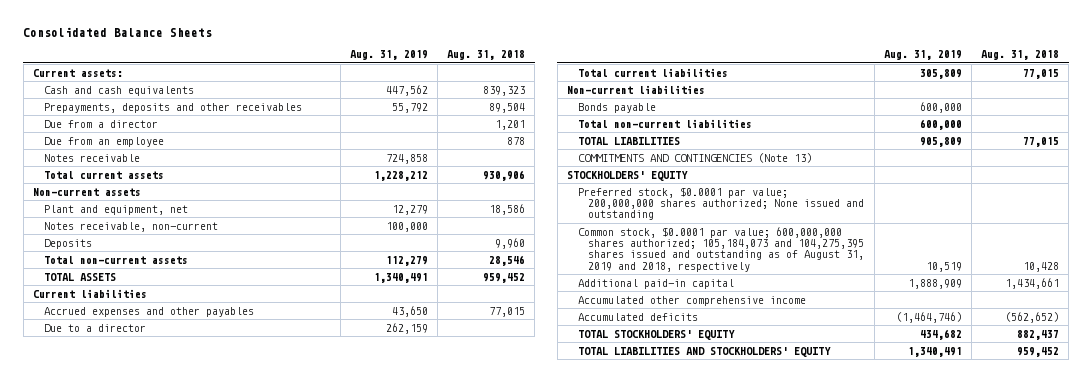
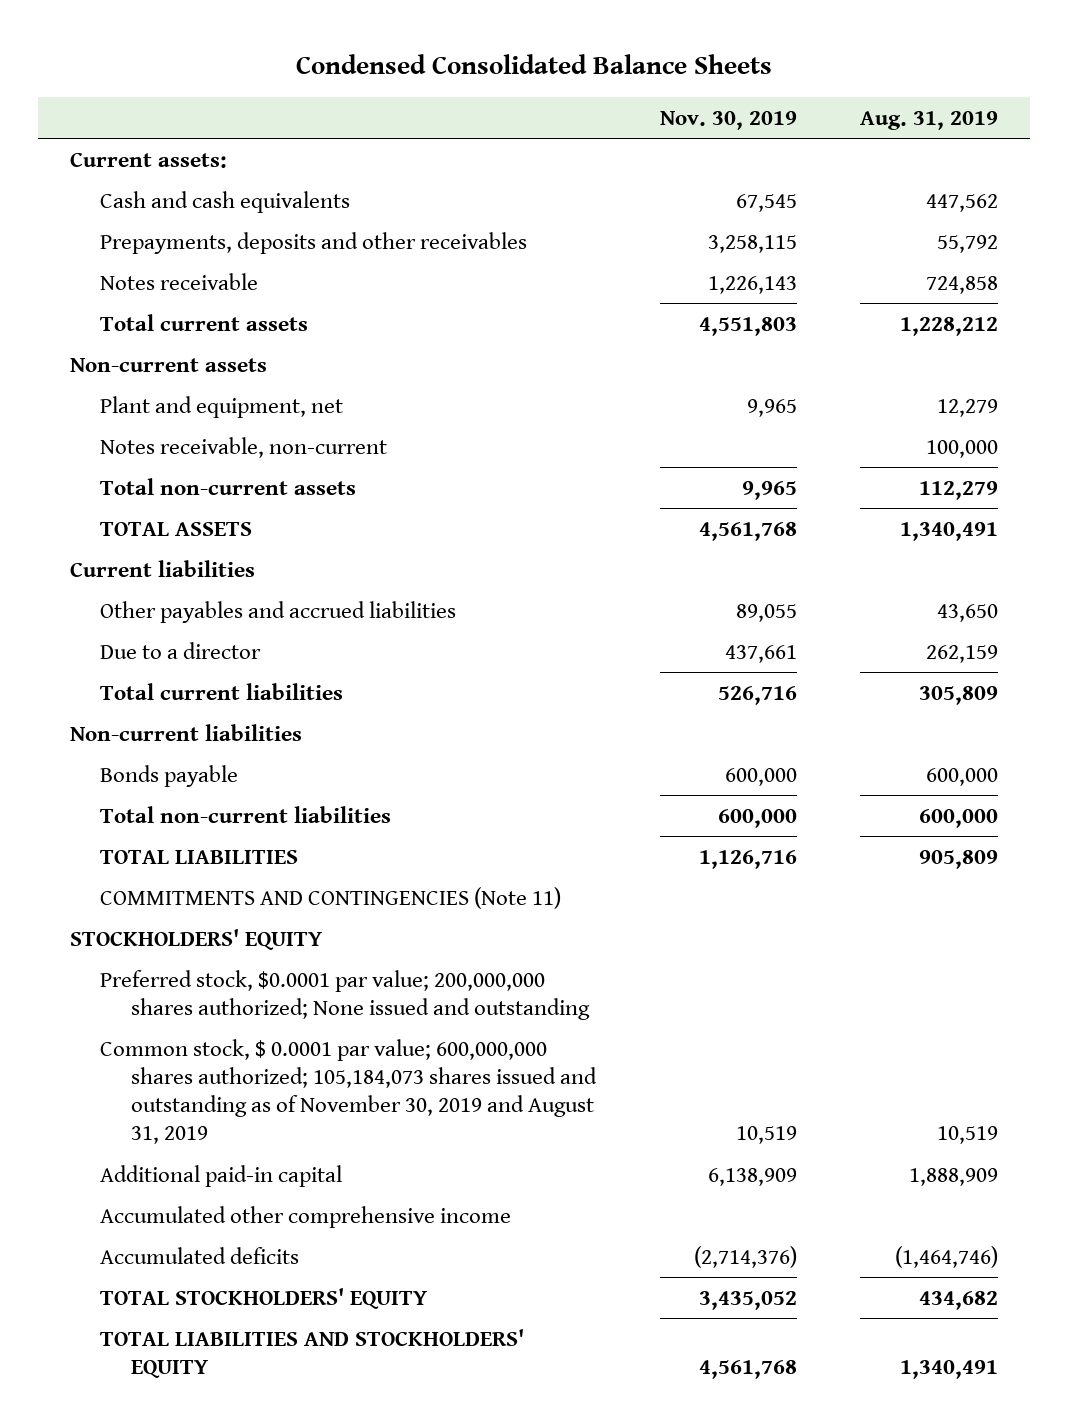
[23,26,213,37] Consolidated Balance Sheets -> [296,53,773,74] Condensed Consolidated Balance Sheets
[447,50,526,61] Aug. 31, 2018 -> none
none -> [659,110,797,130] Nov. 30, 2019
[43,119,158,128] Due from a director -> none
[43,136,164,147] Due from an employee -> none
[43,238,92,249] Deposits -> none
[43,306,254,317] Accrued expenses and other payables -> [100,600,457,623] Other payables and accrued liabilities
[577,152,812,163] COMMITMENTS AND CONTINGENCIES (Note 13) -> [100,886,562,909] COMMITMENTS AND CONTINGENCIES (Note 11)
[577,226,865,272] Common stock, $0.0001 par value; 600,000,000 shares authorized; 105,184,073 and 104,275,395 shares issued and outstanding as of August 31, 2019 and 2018, respectively -> [100,1038,598,1144] Common stock, $ 0.0001 par value; 600,000,000 shares authorized; 105,184,073 shares issued and outstanding as of November 30, 2019 and August 31, 2019

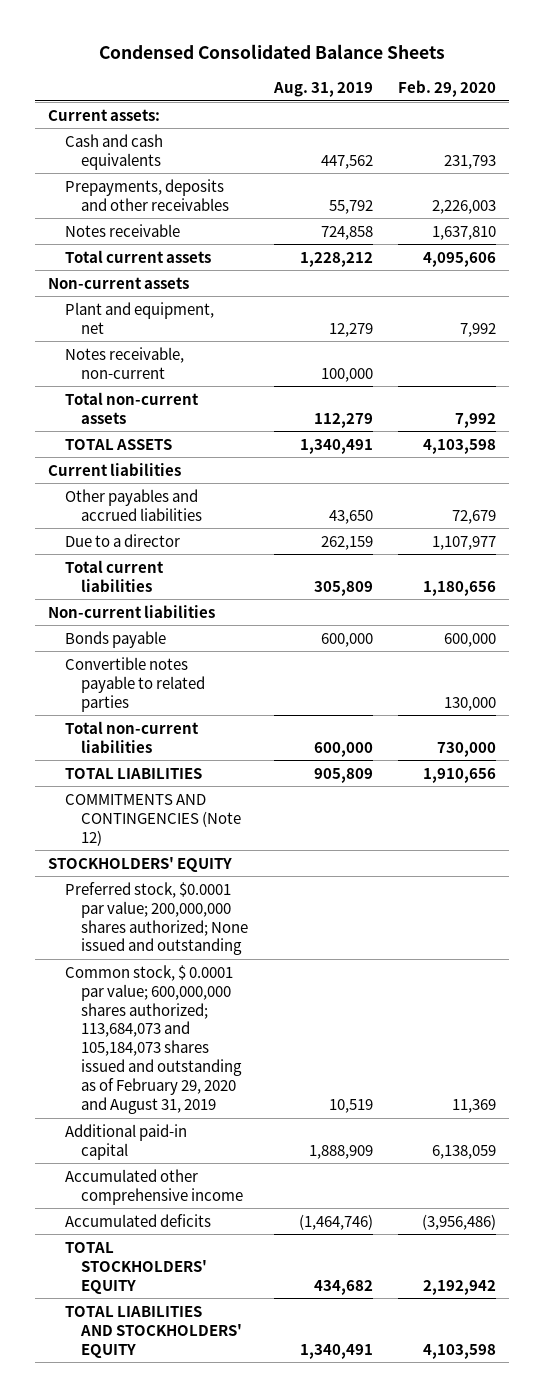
[659,110,797,130] Nov. 30, 2019 -> none
none -> [398,79,497,97] Feb. 29, 2020
none -> [64,656,206,712] Convertible notes payable to related parties
[100,886,562,909] COMMITMENTS AND CONTINGENCIES (Note 11) -> [64,793,242,846] COMMITMENTS AND CONTINGENCIES (Note 12)
[100,1038,598,1144] Common stock, $ 0.0001 par value; 600,000,000 shares authorized; 105,184,073 shares issued and outstanding as of November 30, 2019 and August 31, 2019 -> [64,964,243,1114] Common stock, $ 0.0001 par value; 600,000,000 shares authorized; 113,684,073 and 105,184,073 shares issued and outstanding as of February 29, 2020 and August 31, 2019

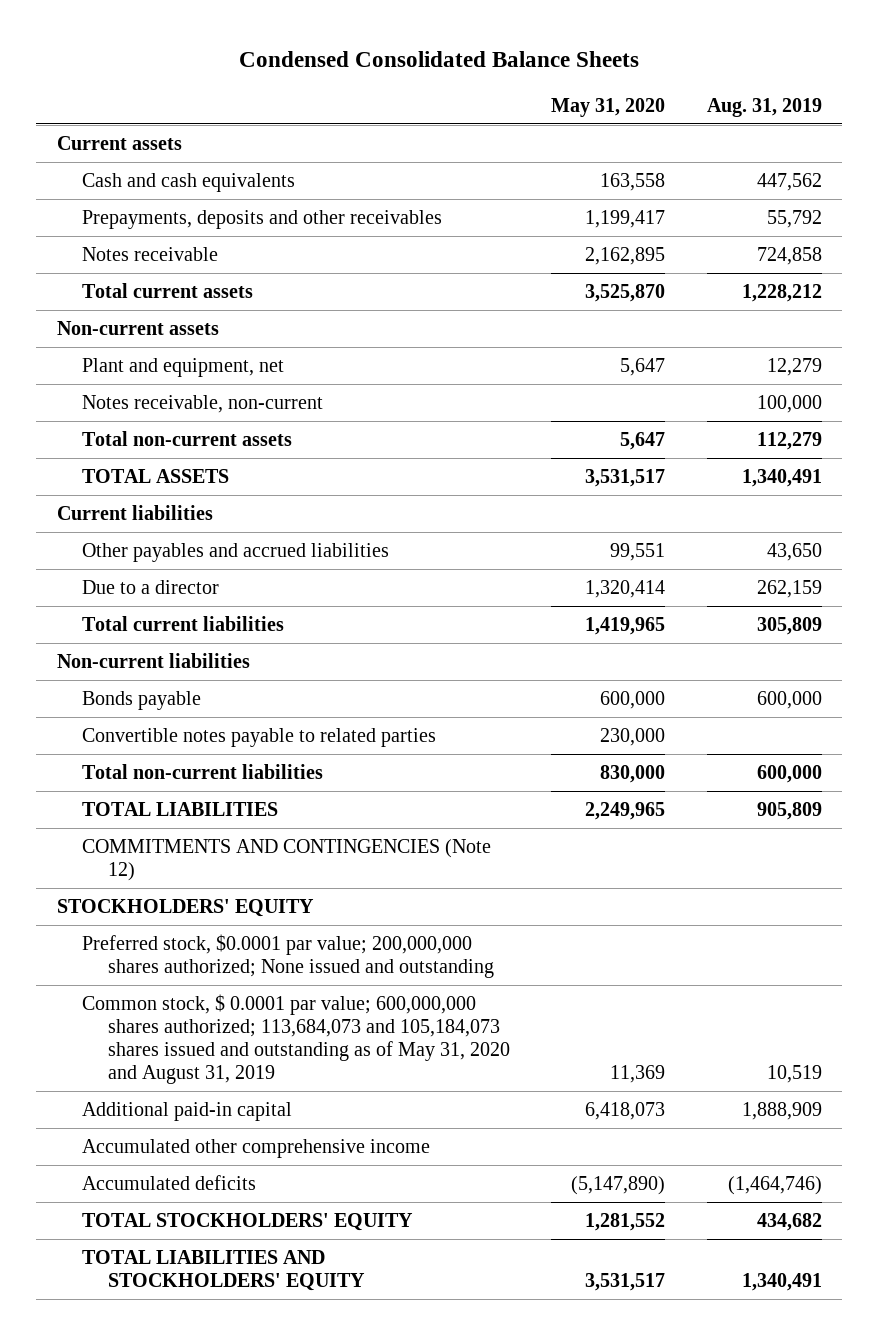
[398,79,497,97] Feb. 29, 2020 -> none
none -> [551,97,666,117] May 31, 2020
[48,108,161,121] Current assets: -> [56,136,182,151] Current assets
[64,964,243,1114] Common stock, $ 0.0001 par value; 600,000,000 shares authorized; 113,684,073 and 105,184,073 shares issued and outstanding as of February 29, 2020 and August 31, 2019 -> [82,994,510,1085] Common stock, $ 0.0001 par value; 600,000,000 shares authorized; 113,684,073 and 105,184,073 shares issued and outstanding as of May 31, 2020 and August 31, 2019

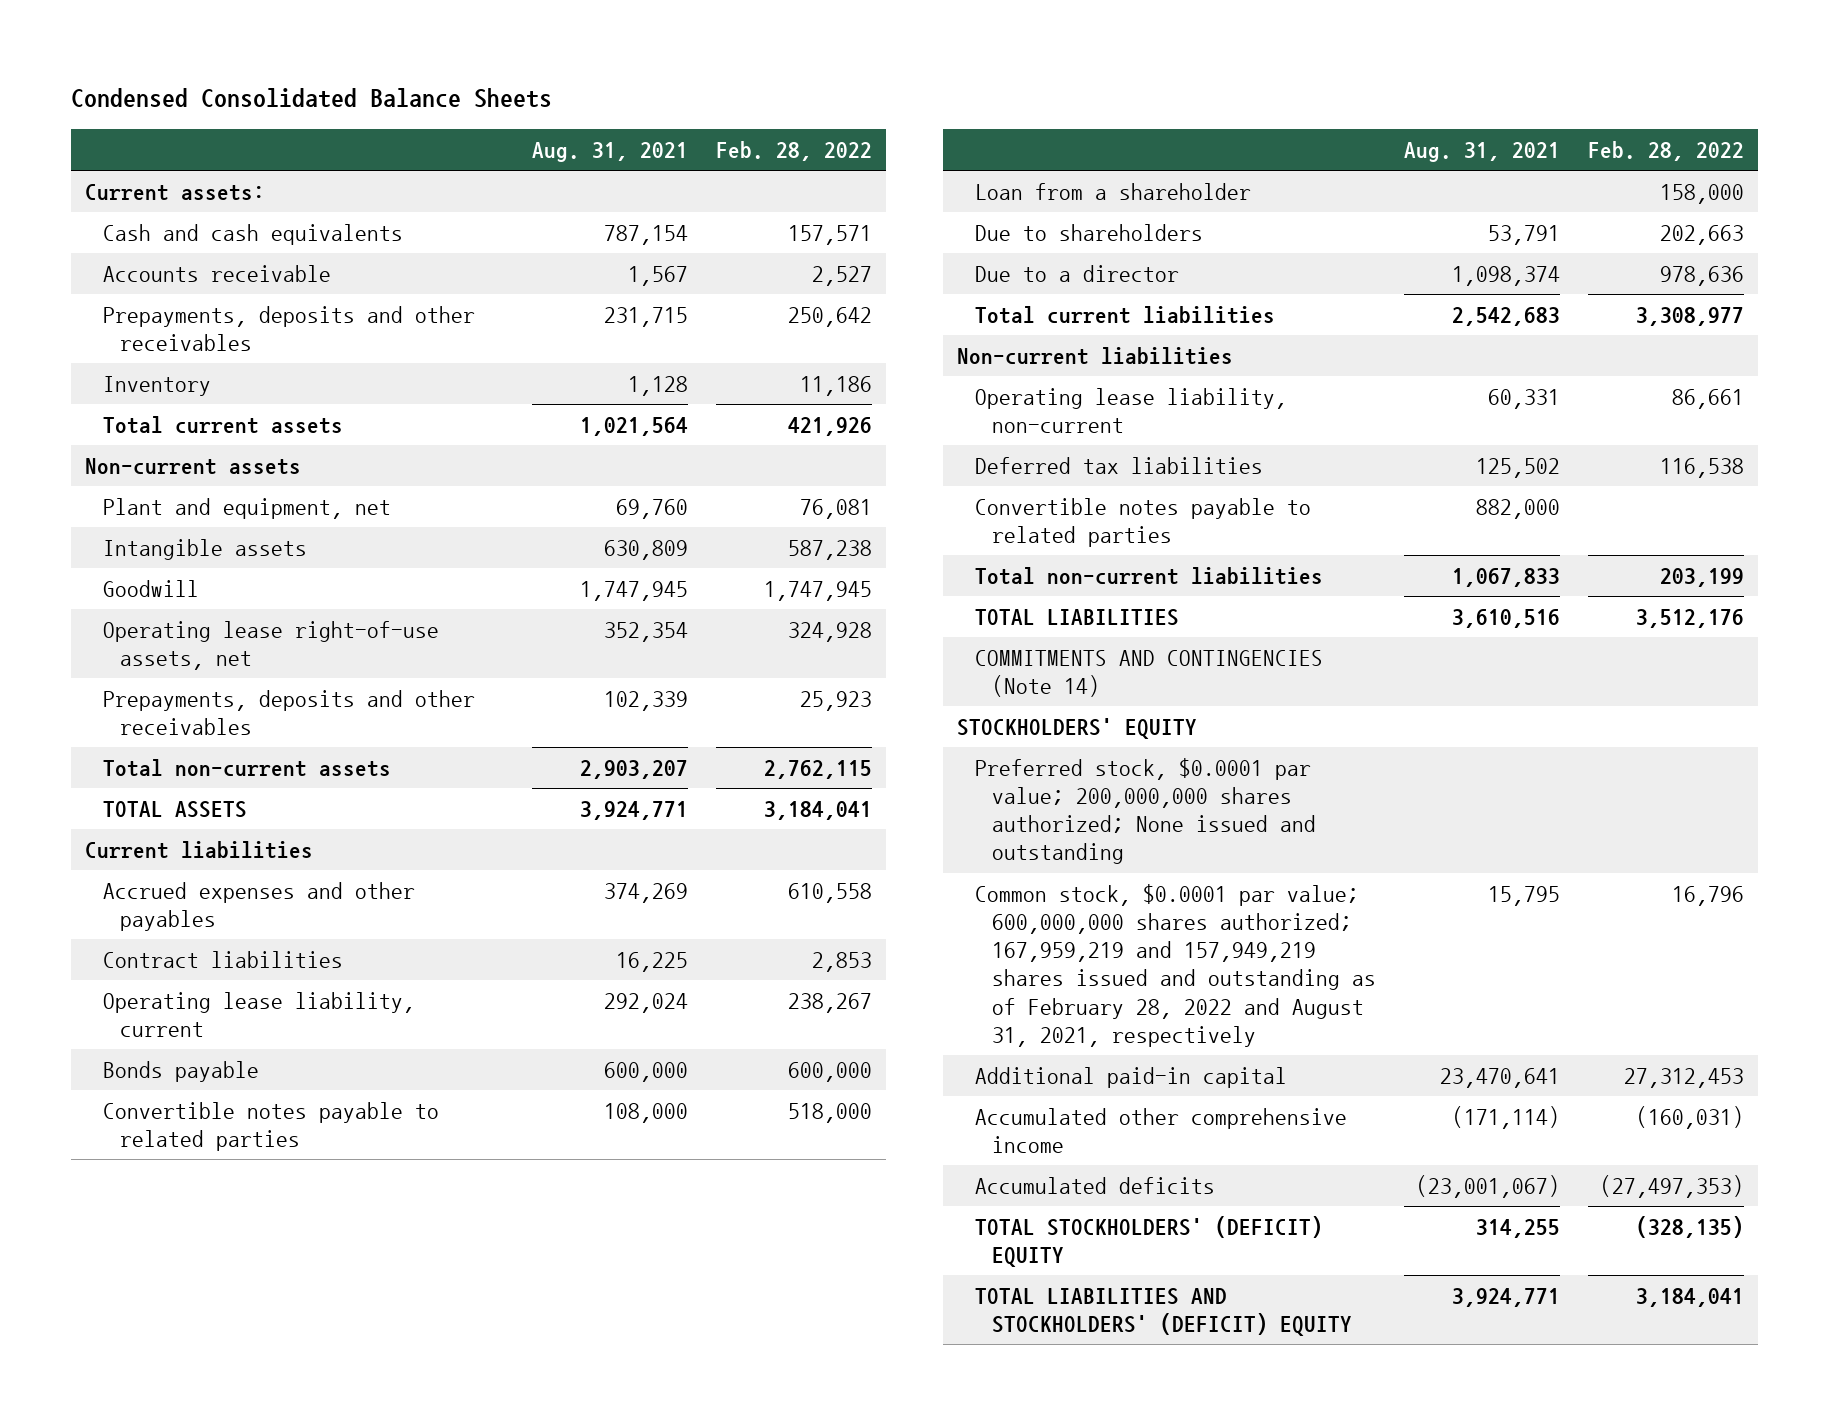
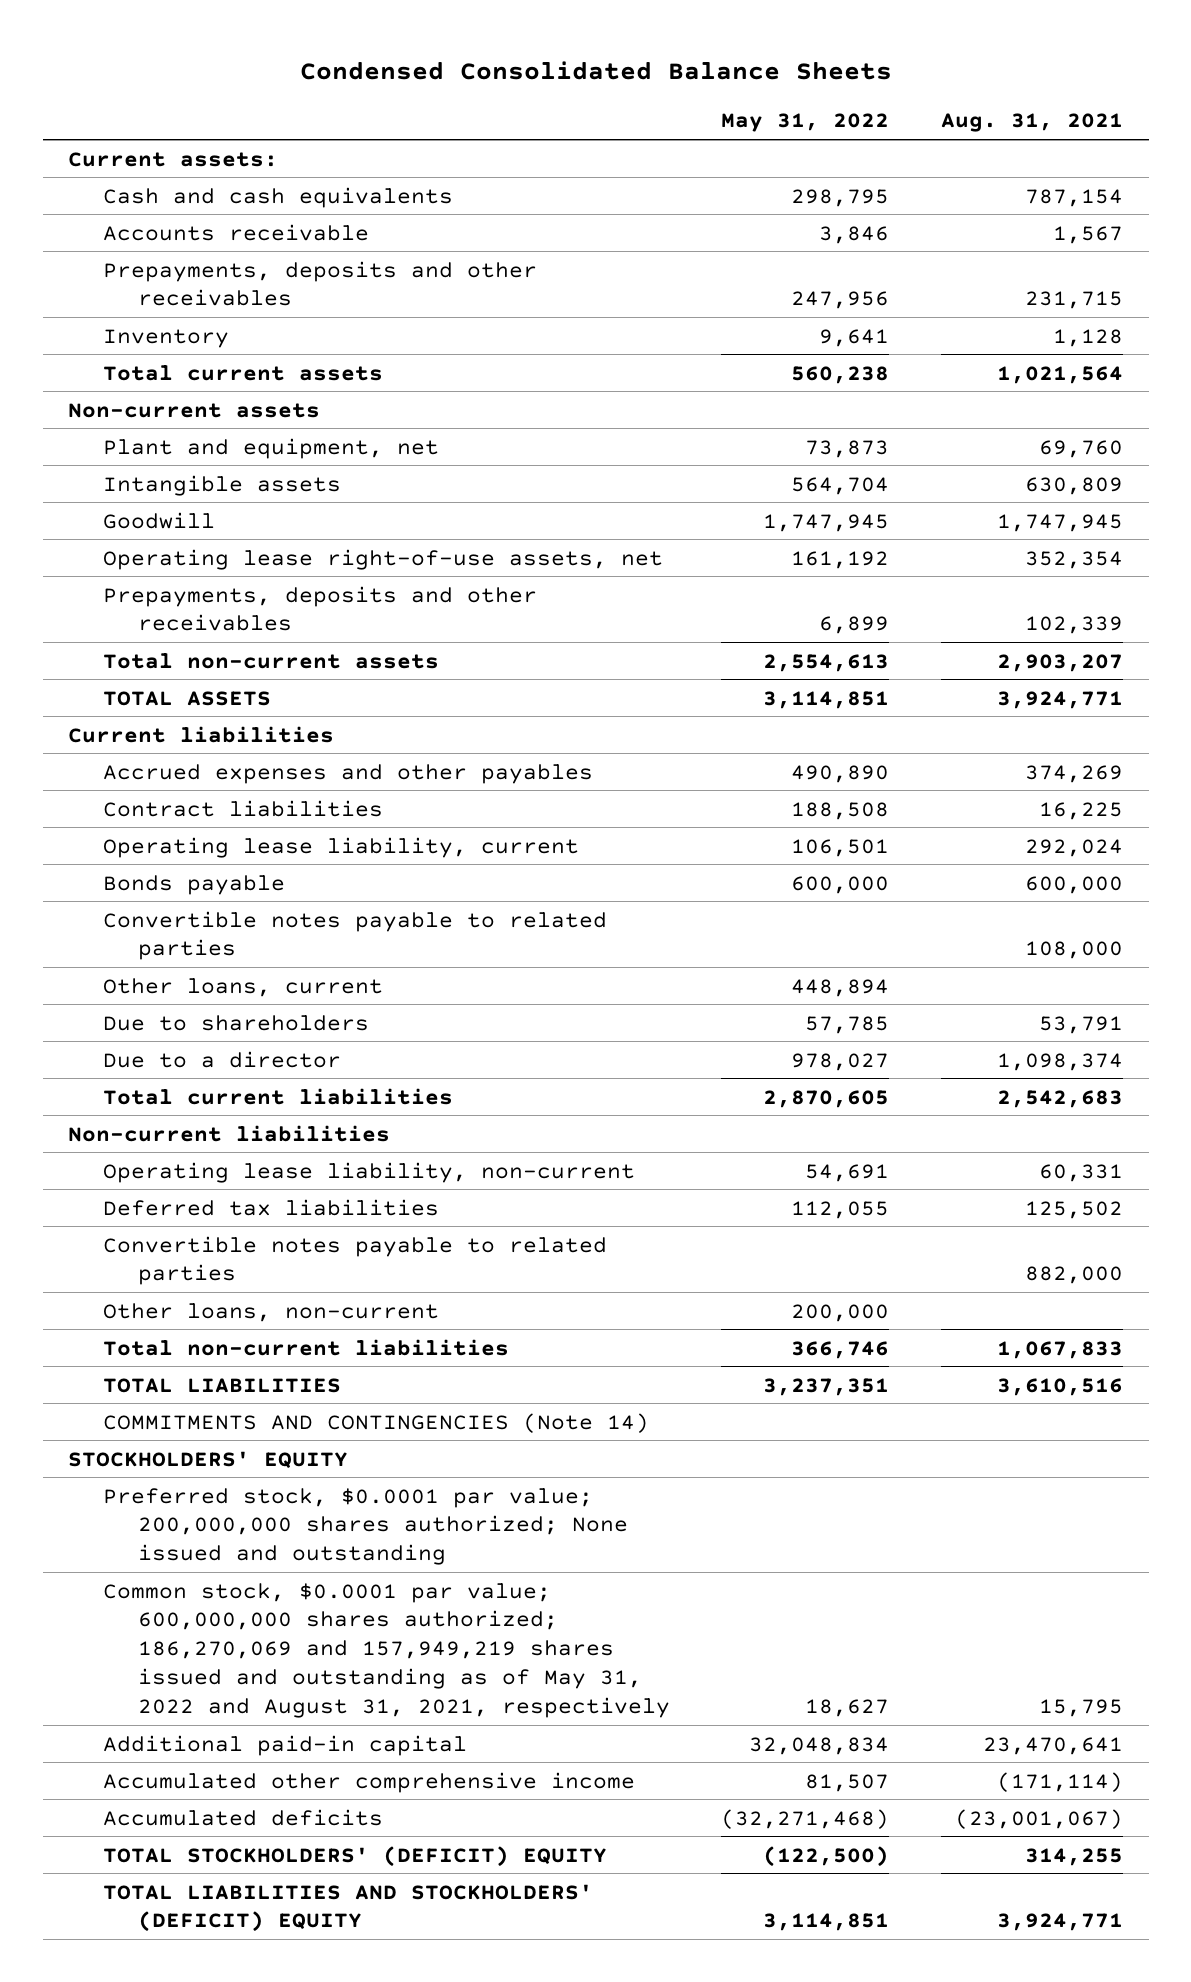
[716,140,873,161] Feb. 28, 2022 -> none
none -> [721,113,890,133] May 31, 2022
[974,182,1251,200] Loan from a shareholder -> none
none -> [103,977,384,997] Other loans, current
none -> [103,1302,440,1322] Other loans, non-current
[974,883,1377,1047] Common stock, $0.0001 par value; 600,000,000 shares authorized; 167,959,219 and 157,949,219 shares issued and outstanding as of February 28, 2022 and August 31, 2021, respectively -> [103,1582,670,1718] Common stock, $0.0001 par value; 600,000,000 shares authorized; 186,270,069 and 157,949,219 shares issued and outstanding as of May 31, 2022 and August 31, 2021, respectively

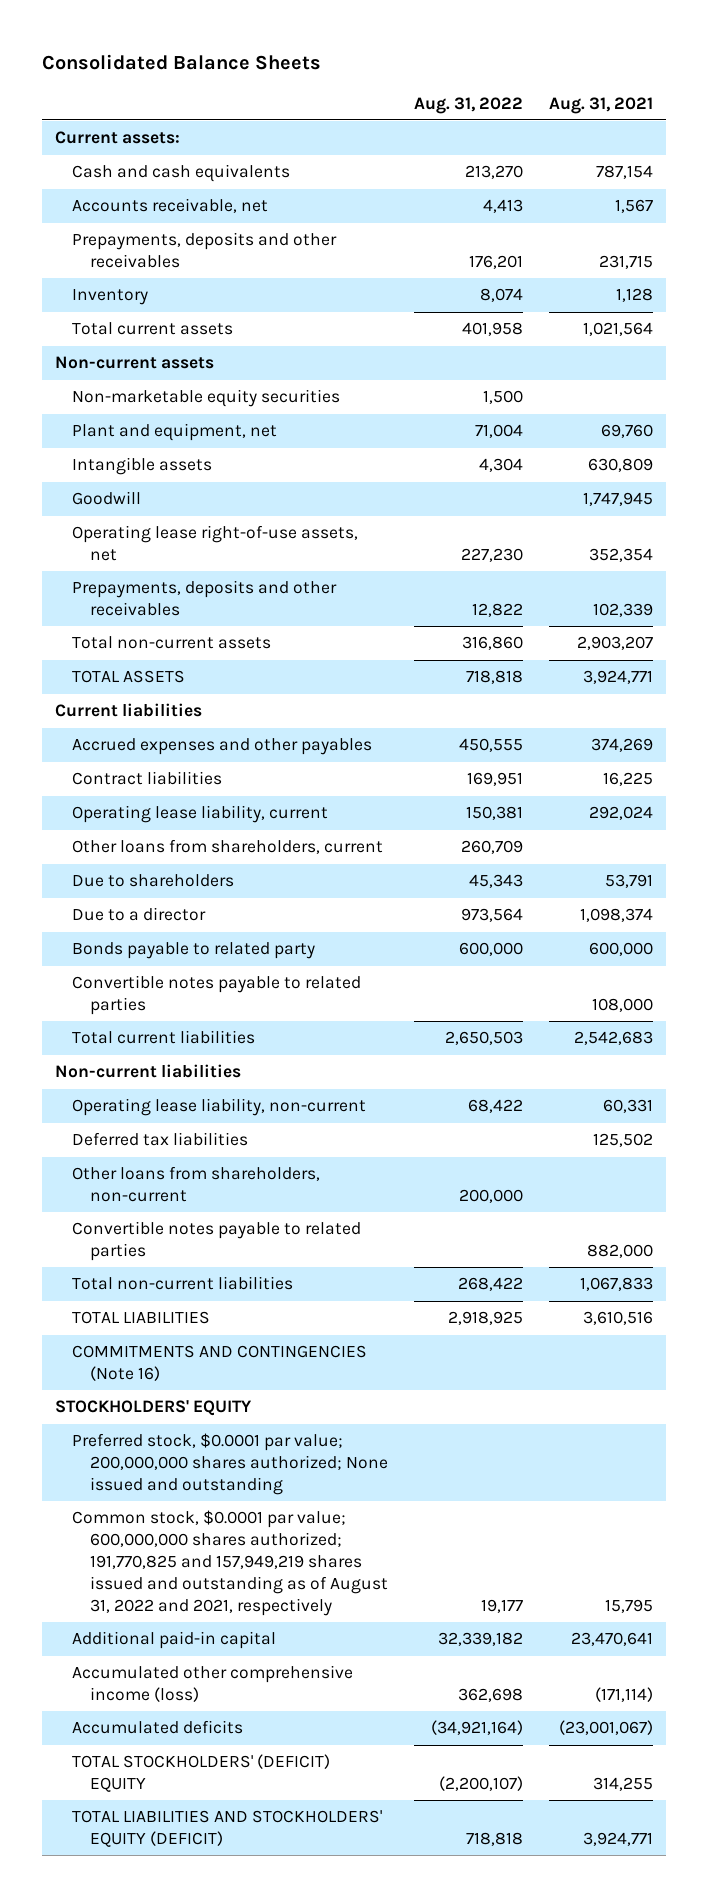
[299,60,892,80] Condensed Consolidated Balance Sheets -> [41,53,321,70] Consolidated Balance Sheets
[721,113,890,133] May 31, 2022 -> none
none -> [413,96,523,114] Aug. 31, 2022
[103,223,370,241] Accounts receivable -> [72,198,269,214] Accounts receivable, net
none -> [72,389,341,408] Non-marketable equity securities
[103,874,286,895] Bonds payable -> none
[103,977,384,997] Other loans, current -> [72,839,384,855] Other loans from shareholders, current
none -> [72,942,316,960] Bonds payable to related party
[103,910,608,961] Convertible notes payable to related parties -> [72,975,362,1016] Convertible notes payable to related parties
none -> [72,1166,321,1203] Other loans from shareholders, non-current
[103,1302,440,1322] Other loans, non-current -> none
[103,1412,650,1433] COMMITMENTS AND CONTINGENCIES (Note 14) -> [72,1345,368,1382] COMMITMENTS AND CONTINGENCIES (Note 16)
[103,1582,670,1718] Common stock, $0.0001 par value; 600,000,000 shares authorized; 186,270,069 and 157,949,219 shares issued and outstanding as of May 31, 2022 and August 31, 2021, respectively -> [72,1510,388,1616] Common stock, $0.0001 par value; 600,000,000 shares authorized; 191,770,825 and 157,949,219 shares issued and outstanding as of August 31, 2022 and 2021, respectively
[103,1771,636,1793] Accumulated other comprehensive income -> [72,1665,354,1703] Accumulated other comprehensive income (loss)
[103,1883,594,1933] TOTAL LIABILITIES AND STOCKHOLDERS' (DEFICIT) EQUITY -> [72,1810,383,1848] TOTAL LIABILITIES AND STOCKHOLDERS' EQUITY (DEFICIT)

